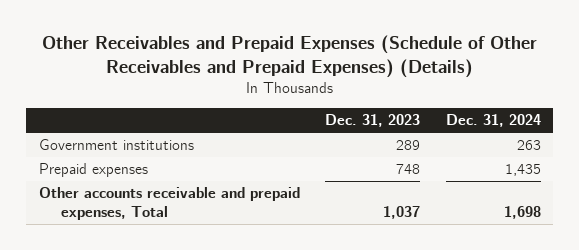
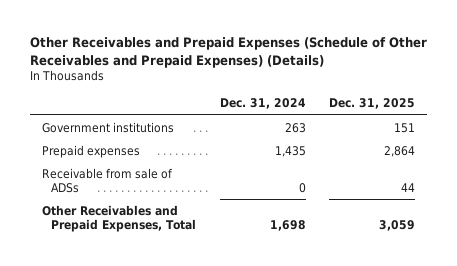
[325,114,421,128] Dec. 31, 2023 -> none
none -> [329,98,416,110] Dec. 31, 2025
none -> [41,167,173,193] Receivable from sale of ADSs
[38,187,300,220] Other accounts receivable and prepaid expenses, Total -> [41,204,197,232] Other Receivables and Prepaid Expenses, Total

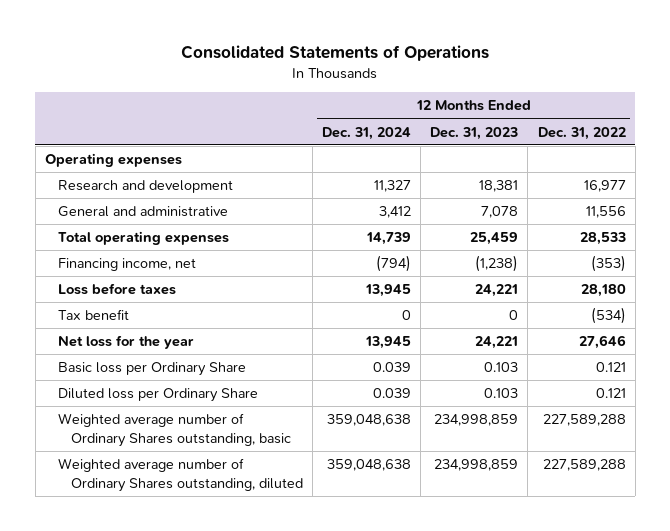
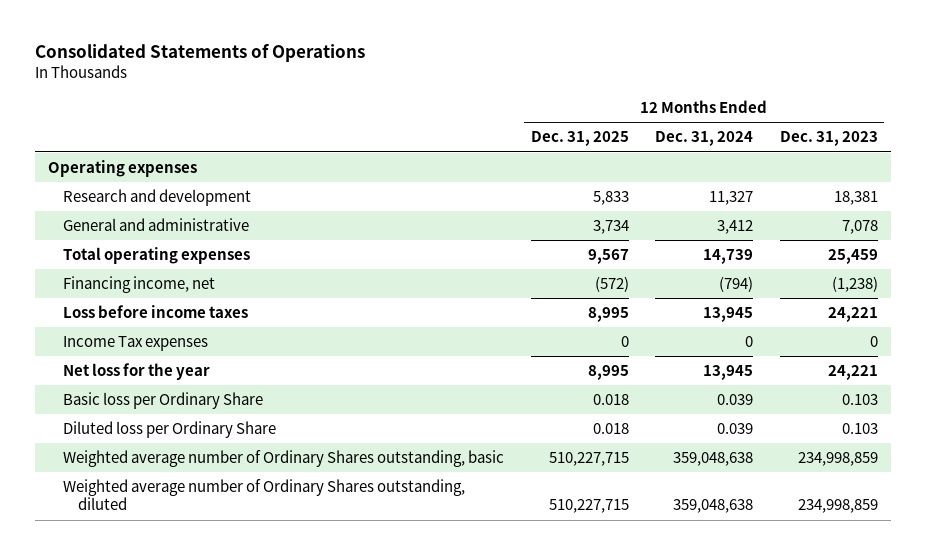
[537,126,626,140] Dec. 31, 2022 -> none
none -> [530,131,629,147] Dec. 31, 2025
[57,283,176,296] Loss before taxes -> [63,305,249,319] Loss before income taxes
[57,309,129,321] Tax benefit -> [63,336,209,352] Income Tax expenses

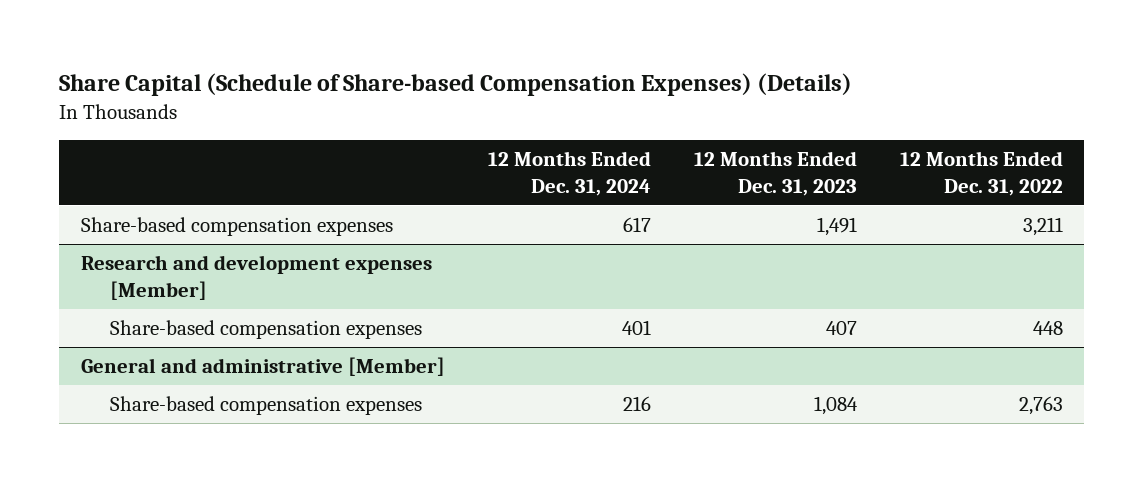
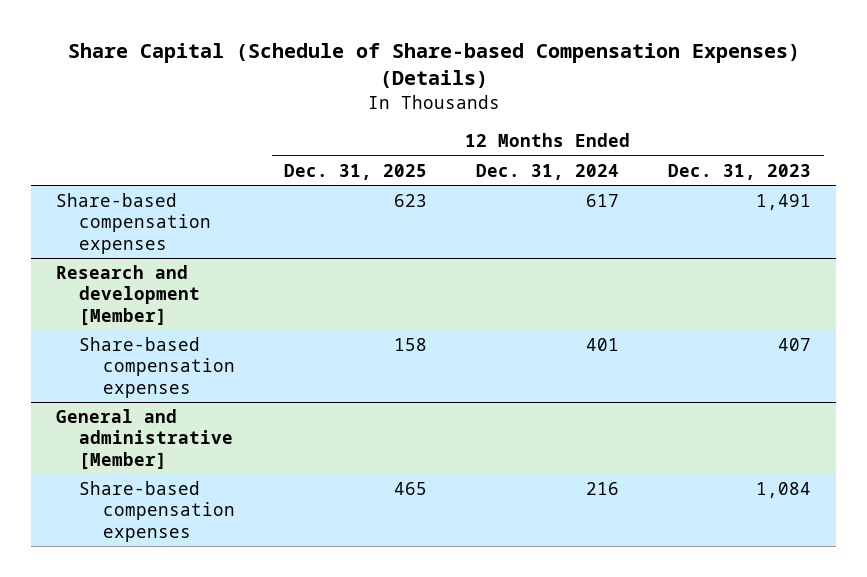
[899,151,1063,196] 12 Months Ended Dec. 31, 2022 -> none
none -> [283,163,427,180] Dec. 31, 2025
[80,255,432,300] Research and development expenses [Member] -> [55,264,201,326] Research and development [Member]

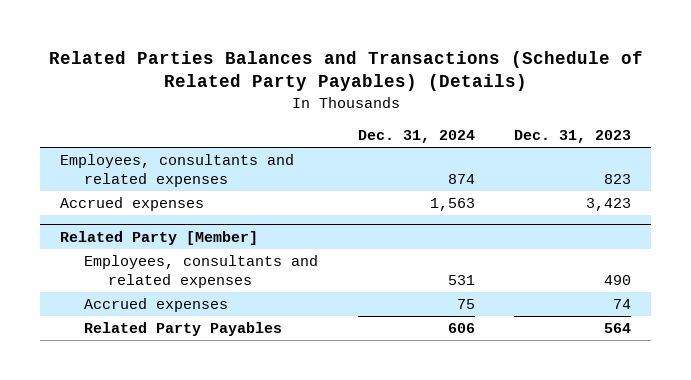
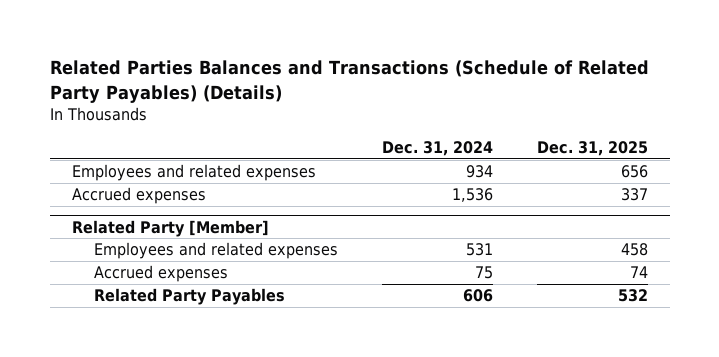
[514,129,632,143] Dec. 31, 2023 -> none
none -> [536,140,648,156] Dec. 31, 2025
[59,154,294,188] Employees, consultants and related expenses -> [71,164,316,182] Employees and related expenses
[447,174,475,185] 874 -> [465,165,493,179] 934
[429,198,475,212] 1,563 -> [451,188,493,203] 1,536
[84,255,319,289] Employees, consultants and related expenses -> [94,242,339,260] Employees and related expenses

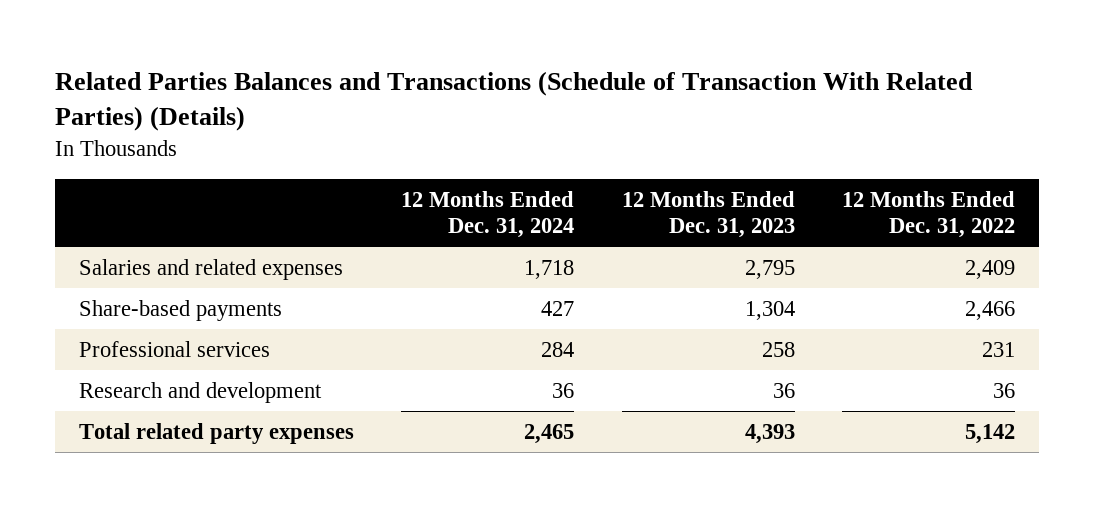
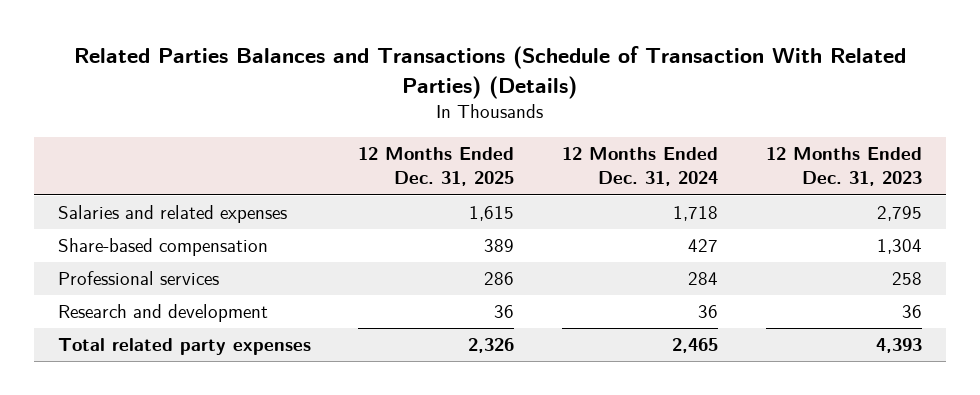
[842,190,1016,239] 12 Months Ended Dec. 31, 2022 -> none
none -> [358,147,515,187] 12 Months Ended Dec. 31, 2025
[78,299,282,321] Share-based payments -> [57,238,268,257] Share-based compensation

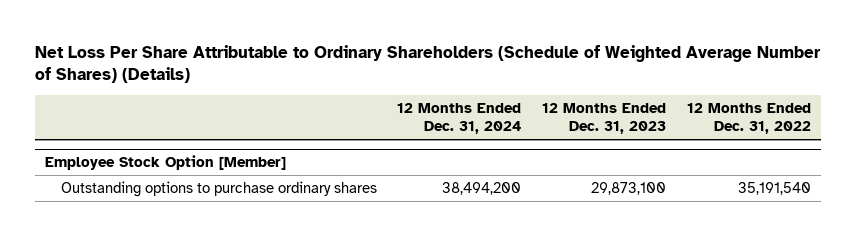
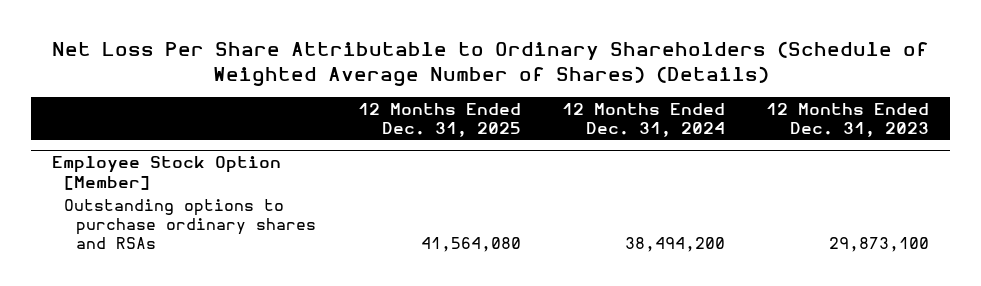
[686,102,811,135] 12 Months Ended Dec. 31, 2022 -> none
none -> [357,103,521,138] 12 Months Ended Dec. 31, 2025
[60,180,377,197] Outstanding options to purchase ordinary shares -> [64,198,317,250] Outstanding options to purchase ordinary shares and RSAs

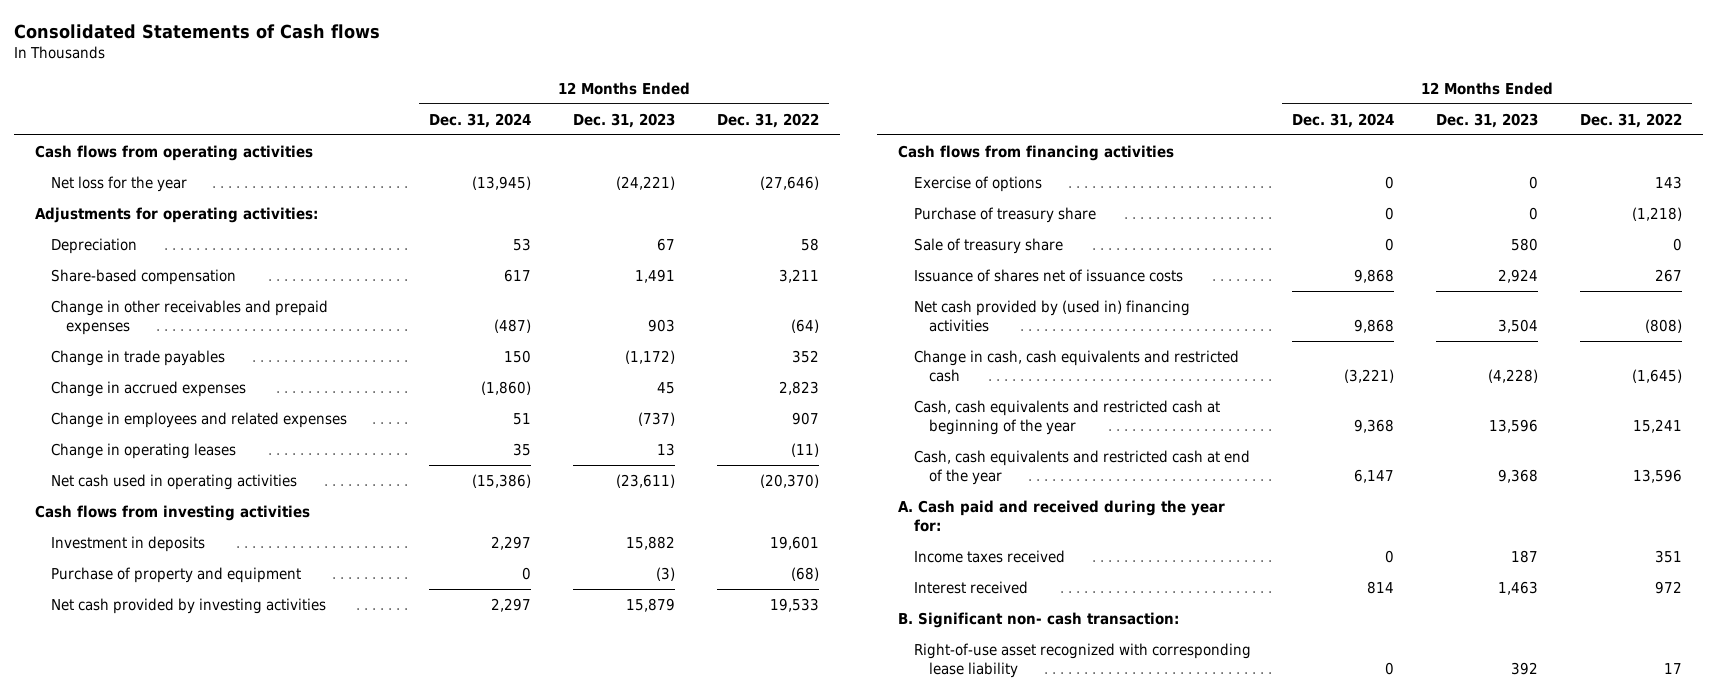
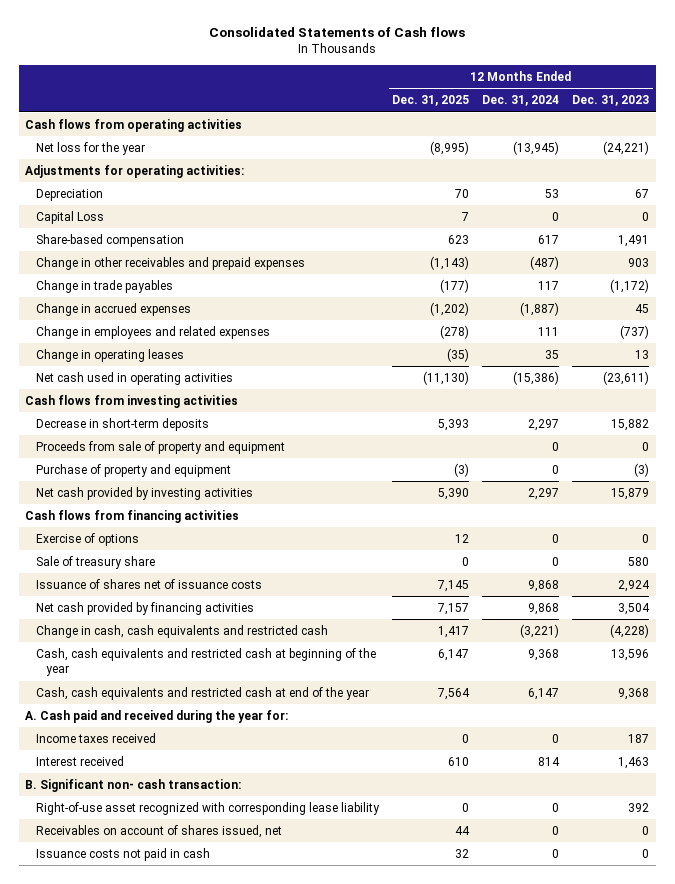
[716,112,819,128] Dec. 31, 2022 -> none
none -> [392,95,470,107] Dec. 31, 2025
none -> [35,210,104,224] Capital Loss
[504,349,532,363] 150 -> [538,280,560,290] 117
[481,380,532,395] (1,860) -> [520,301,560,316] (1,887)
[513,412,532,425] 51 -> [538,326,560,336] 111
[50,535,205,552] Investment in deposits -> [35,417,209,431] Decrease in short-term deposits
none -> [35,440,285,454] Proceeds from sale of property and equipment
[913,206,1096,223] Purchase of treasury share -> none
[913,299,1190,333] Net cash provided by (used in) financing activities -> [35,601,254,615] Net cash provided by financing activities
none -> [35,824,282,838] Receivables on account of shares issued, net
none -> [35,847,210,861] Issuance costs not paid in cash

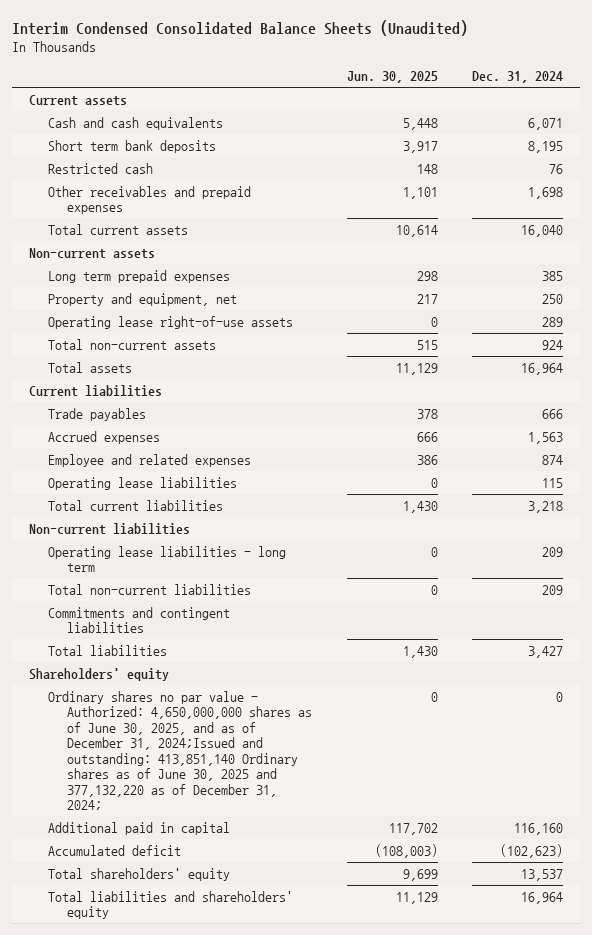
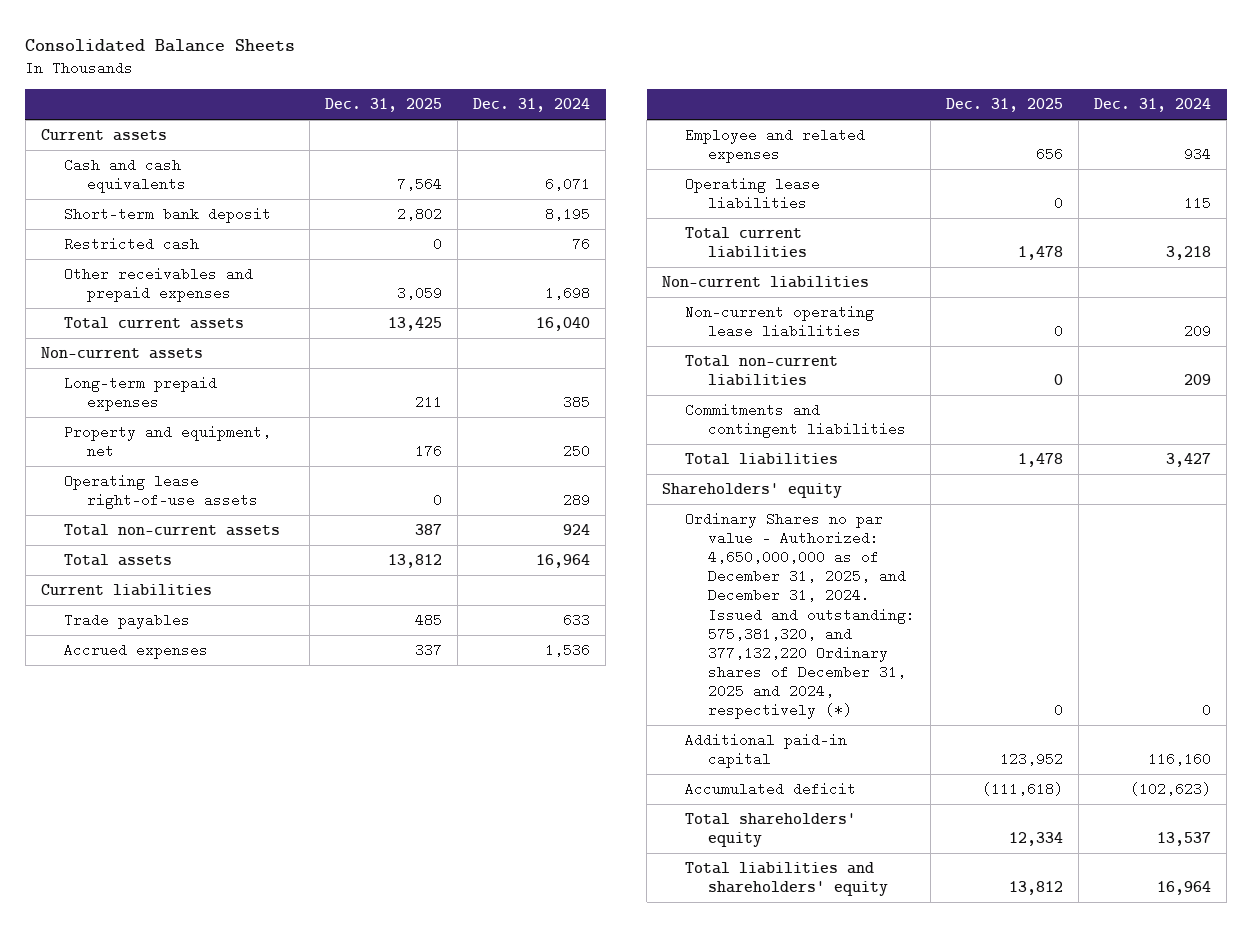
[11,19,468,36] Interim Condensed Consolidated Balance Sheets (Unaudited) -> [25,38,296,52] Consolidated Balance Sheets
[346,70,438,83] Jun. 30, 2025 -> none
none -> [324,98,442,113] Dec. 31, 2025
[48,139,217,153] Short term bank deposits -> [63,207,271,224] Short-term bank deposit
[48,269,231,283] Long term prepaid expenses -> [63,376,217,412] Long-term prepaid expenses
[542,408,564,419] 666 -> [563,613,591,628] 633
[528,431,564,444] 1,563 -> [545,643,591,658] 1,536
[542,454,564,465] 874 -> [1184,147,1212,162] 934
[48,545,287,573] Operating lease liabilities - long term -> [685,305,875,339] Non-current operating lease liabilities
[48,690,313,810] Ordinary shares no par value - Authorized: 4,650,000,000 shares as of June 30, 2025, and as of December 31, 2024;Issued and outstanding: 413,851,140 Ordinary shares as of June 30, 2025 and 377,132,220 as of December 31, 2024; -> [685,512,916,719] Ordinary Shares no par value - Authorized: 4,650,000,000 as of December 31, 2025, and December 31, 2024. Issued and outstanding: 575,381,320, and 377,132,220 Ordinary shares of December 31, 2025 and 2024, respectively (*)
[48,821,231,835] Additional paid in capital -> [685,733,848,769] Additional paid-in capital

